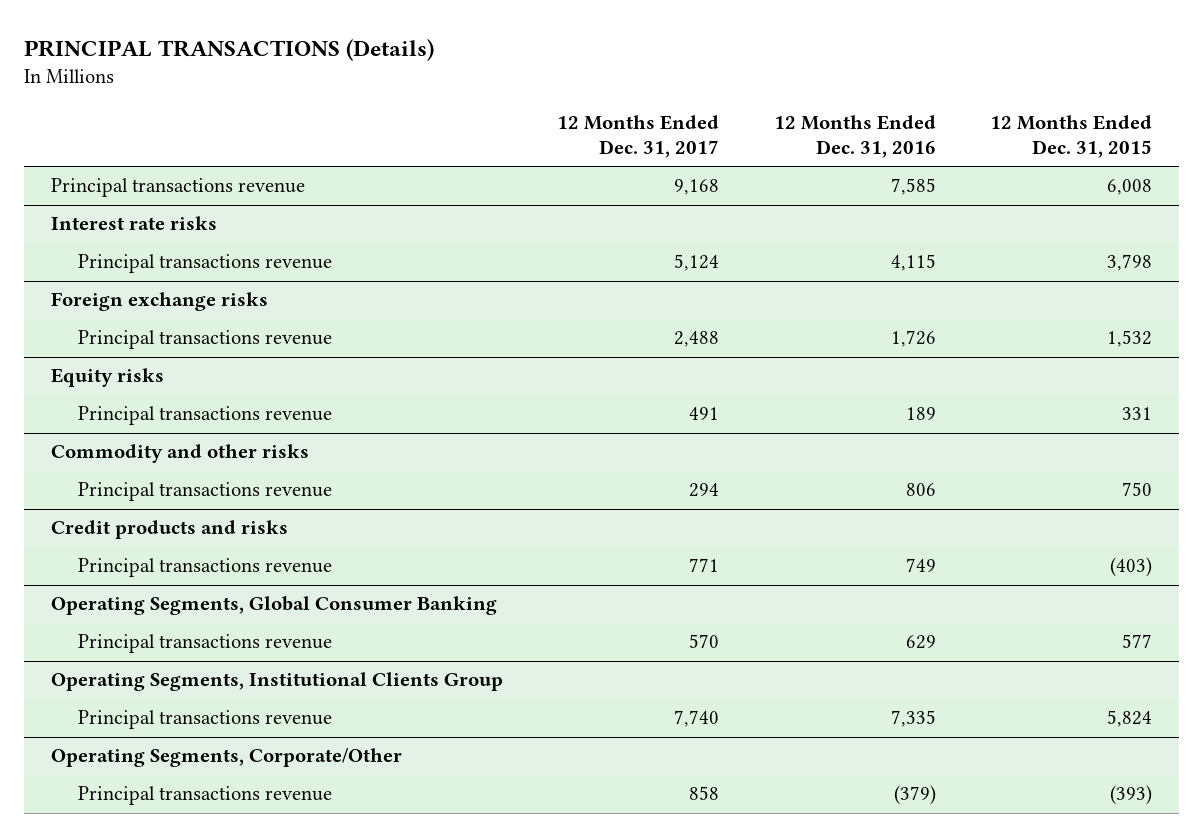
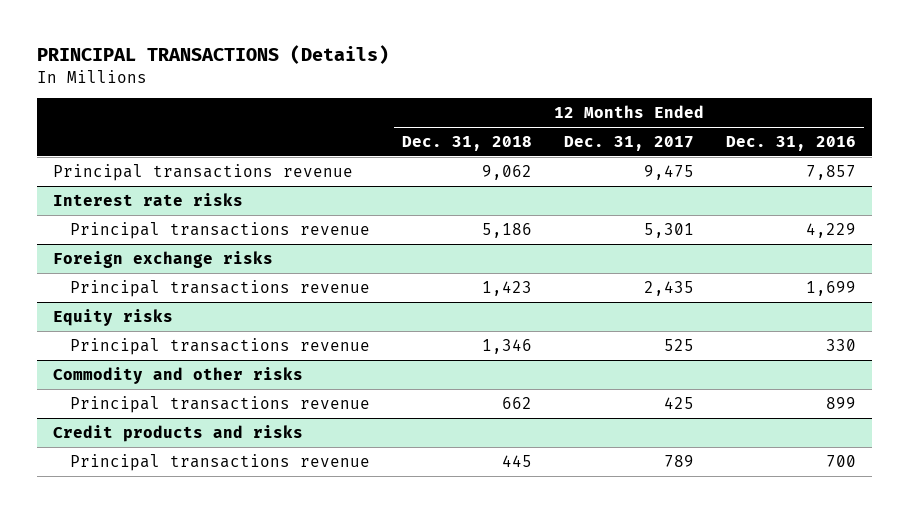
[990,115,1153,158] 12 Months Ended Dec. 31, 2015 -> none
none -> [401,136,532,152] Dec. 31, 2018
[674,179,720,196] 9,168 -> [643,164,694,180] 9,475
[890,178,936,196] 7,585 -> [805,164,856,180] 7,857
[674,254,720,272] 5,124 -> [643,222,694,238] 5,301
[890,254,936,272] 4,115 -> [805,222,856,238] 4,229
[674,331,720,348] 2,488 -> [643,280,694,296] 2,435
[890,330,936,348] 1,726 -> [805,280,856,296] 1,699
[689,407,720,421] 491 -> [663,338,694,351] 525
[905,407,936,421] 189 -> [825,338,856,351] 330
[689,483,720,498] 294 -> [663,396,694,409] 425
[905,483,936,497] 806 -> [825,396,856,409] 899
[50,596,497,616] Operating Segments, Global Consumer Banking -> none
[78,634,333,654] Principal transactions revenue -> none
[50,672,503,692] Operating Segments, Institutional Clients Group -> none
[78,710,333,730] Principal transactions revenue -> none
[50,748,402,768] Operating Segments, Corporate/Other -> none
[78,786,333,806] Principal transactions revenue -> none
[689,558,720,573] 771 -> [663,454,694,467] 789
[905,558,936,573] 749 -> [825,454,856,467] 700

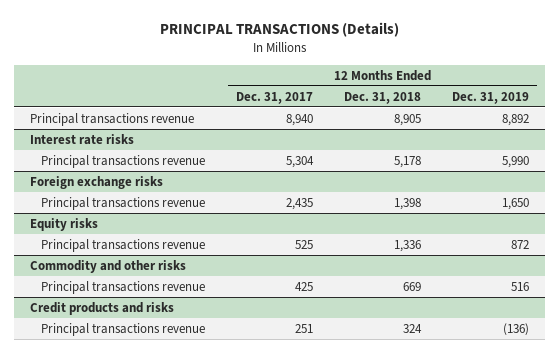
[725,136,856,152] Dec. 31, 2016 -> none
none -> [452,91,530,104] Dec. 31, 2019
[481,164,532,180] 9,062 -> [394,113,422,126] 8,905
[643,164,694,180] 9,475 -> [286,113,314,126] 8,940
[481,222,532,238] 5,186 -> [394,155,422,168] 5,178
[643,222,694,238] 5,301 -> [286,155,315,168] 5,304
[481,280,532,296] 1,423 -> [394,197,422,210] 1,398
[481,338,532,354] 1,346 -> [394,239,422,252] 1,336
[501,396,532,409] 662 -> [403,281,422,291] 669
[501,454,532,467] 445 -> [403,323,423,333] 324
[663,454,694,467] 789 -> [295,323,314,333] 251

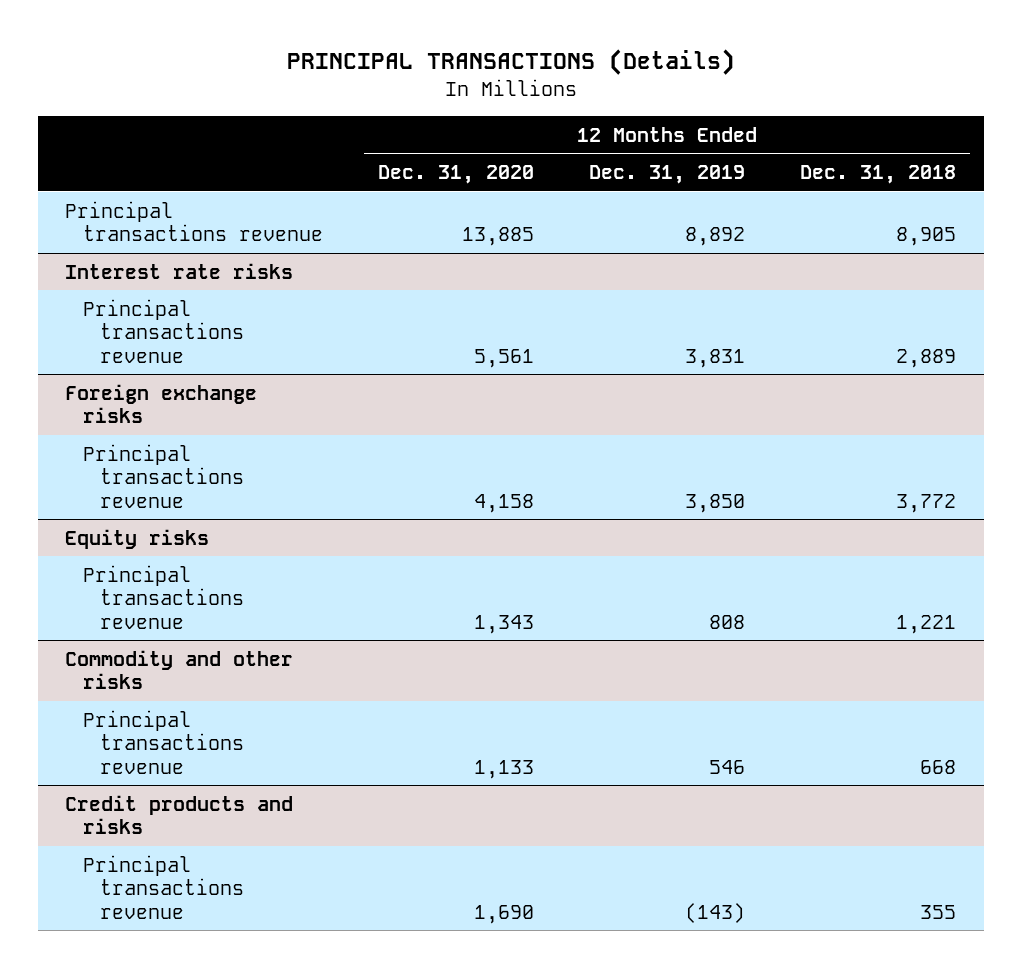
[236,91,314,104] Dec. 31, 2017 -> none
none -> [377,165,534,185] Dec. 31, 2020
[394,155,422,168] 5,178 -> [896,348,957,368] 2,889
[502,155,530,168] 5,990 -> [685,348,746,368] 3,831
[394,197,422,210] 1,398 -> [896,493,957,513] 3,772
[502,197,530,210] 1,650 -> [685,493,746,513] 3,850
[394,239,422,252] 1,336 -> [896,614,957,634] 1,221
[511,239,530,249] 872 -> [709,614,746,629] 808
[403,281,422,291] 669 -> [920,759,957,774] 668
[511,281,530,291] 516 -> [709,759,746,774] 546
[403,323,423,333] 324 -> [920,904,957,919] 355
[503,322,530,335] (136) -> [685,902,746,923] (143)

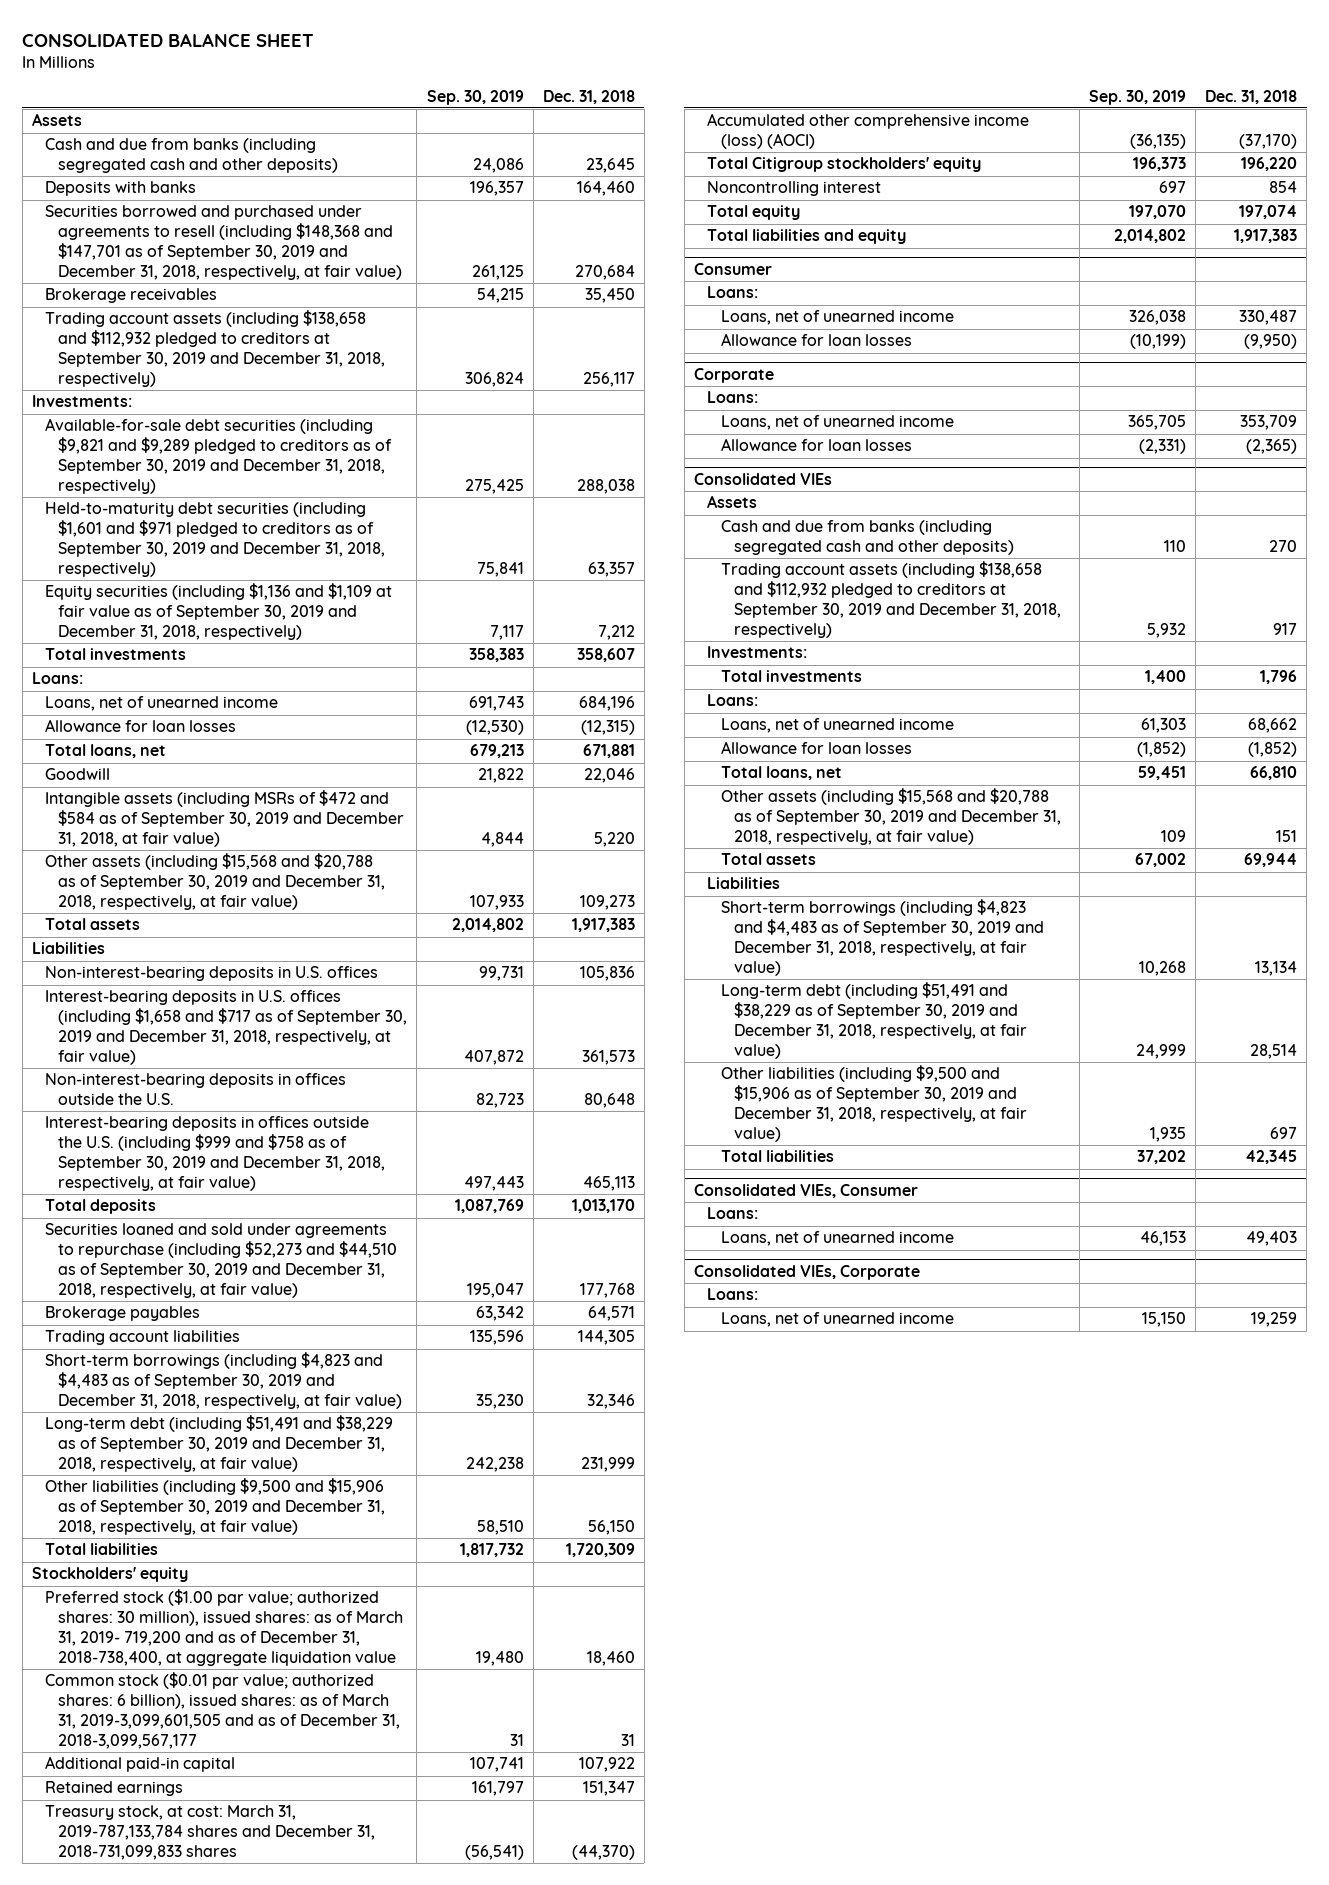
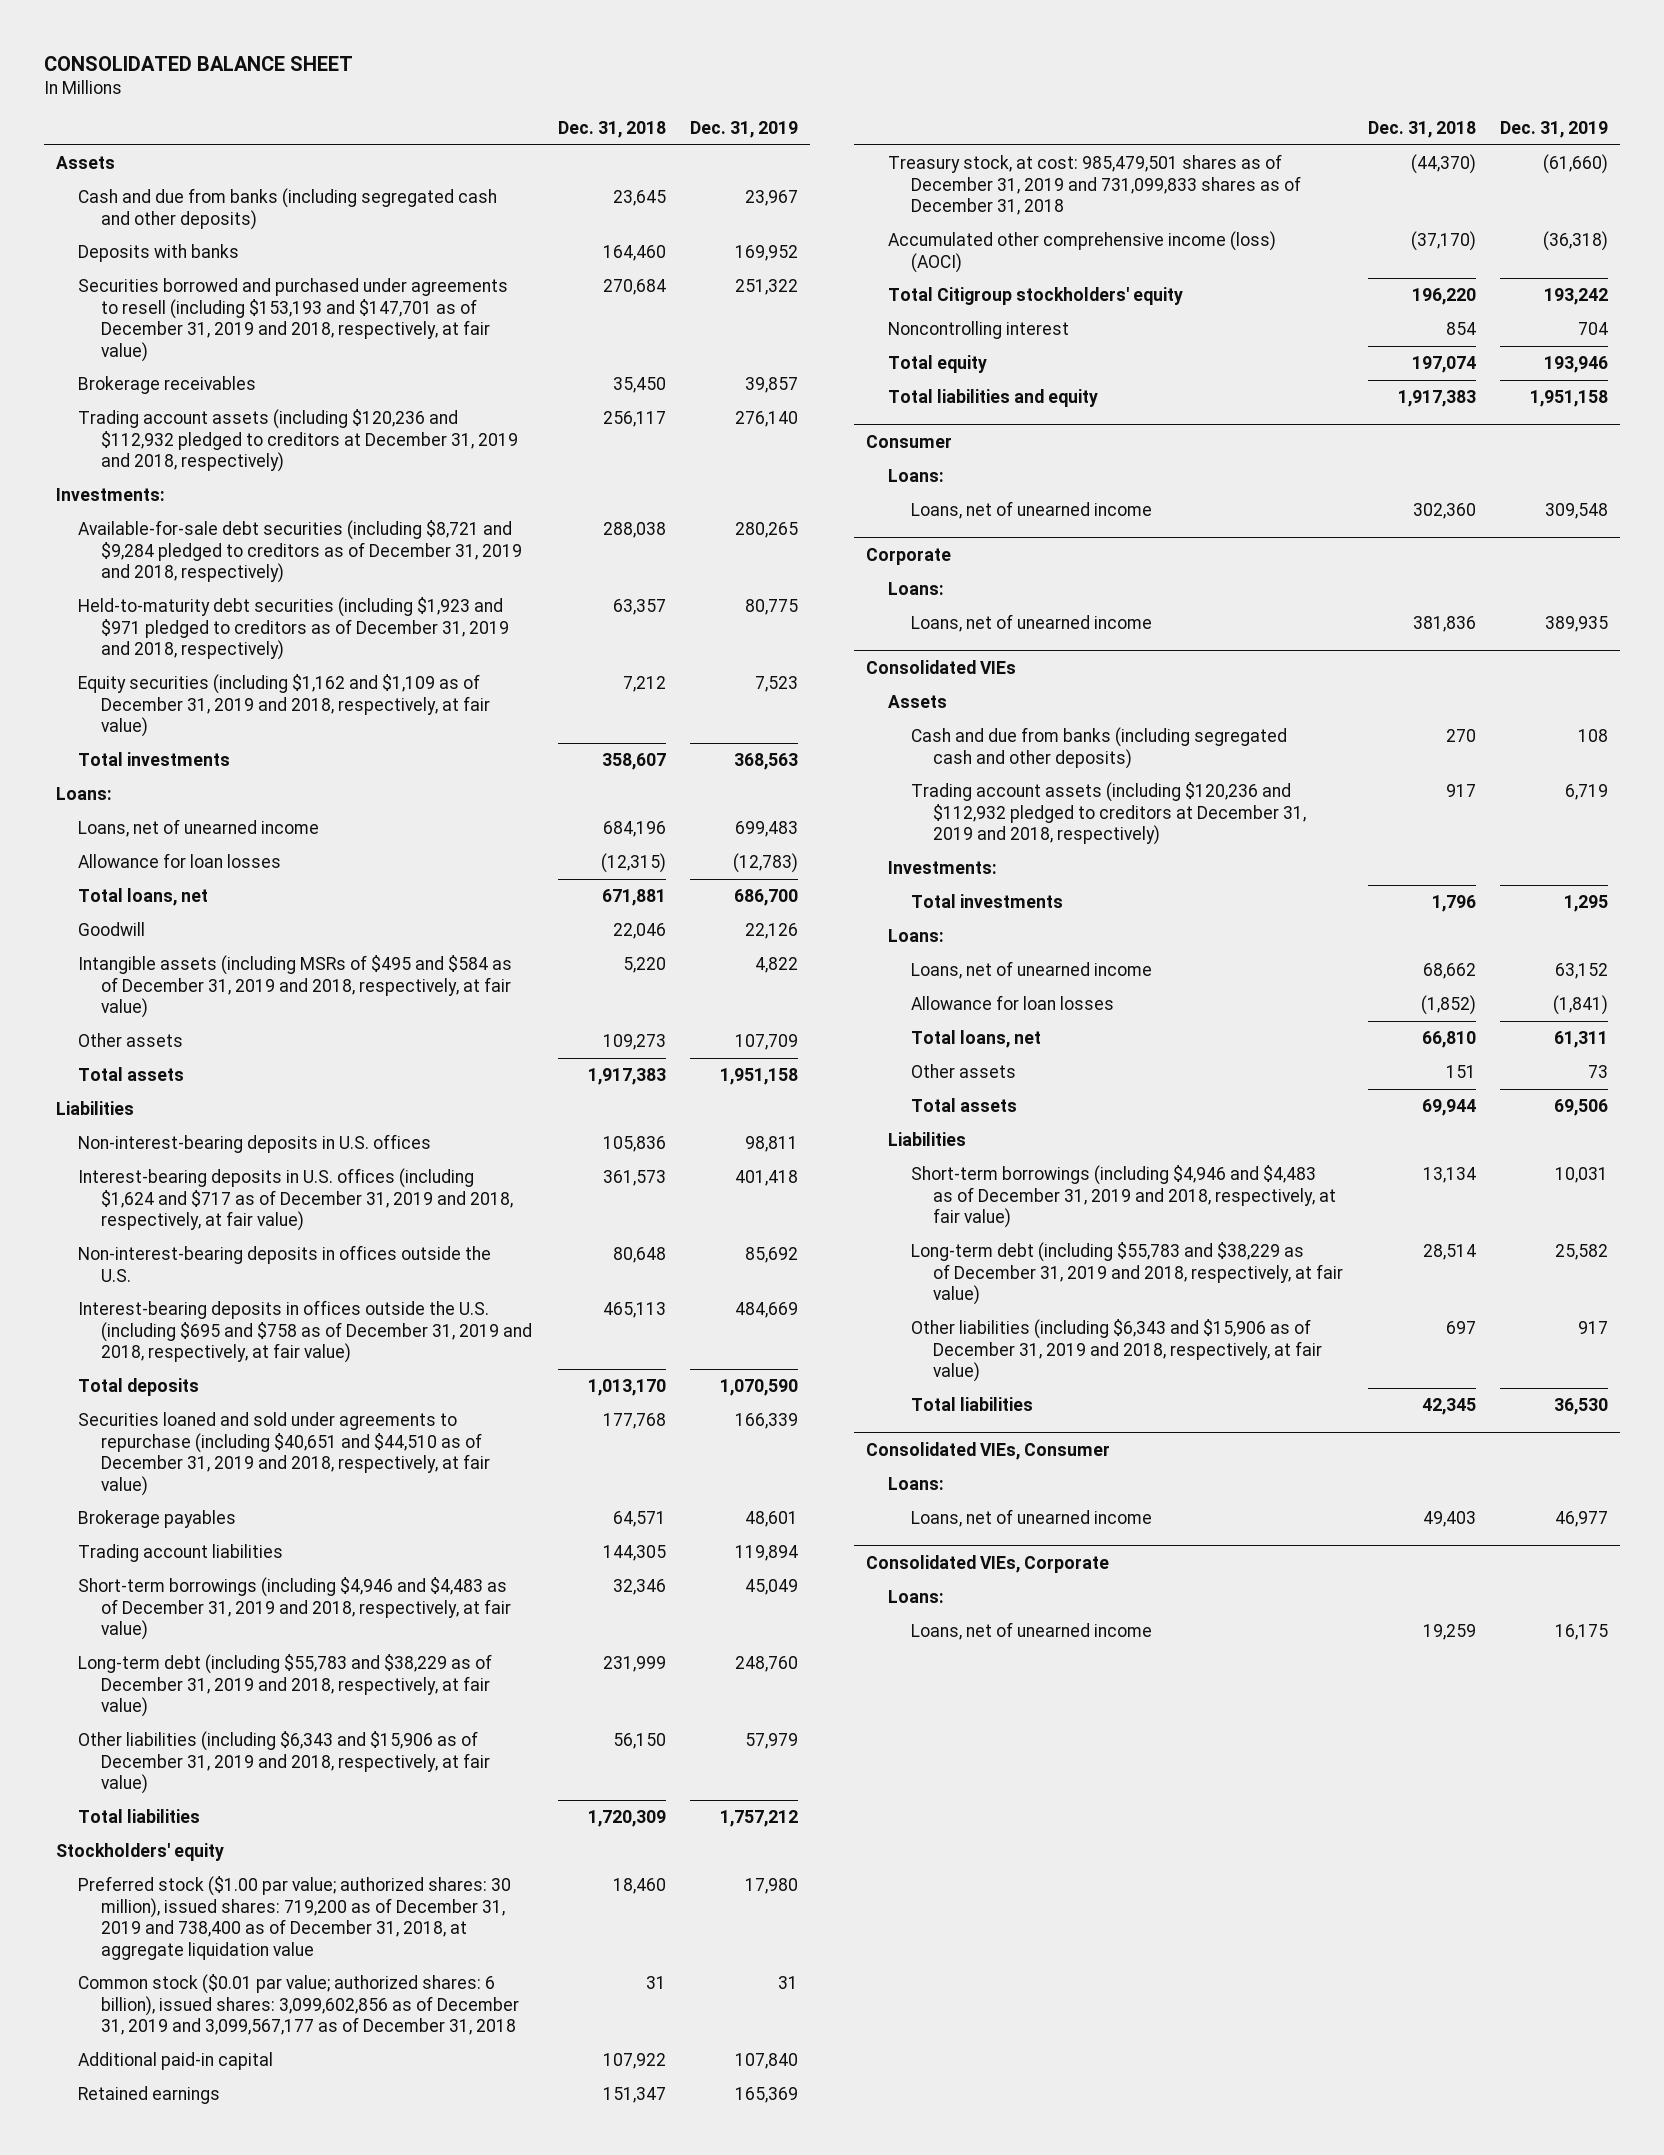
[426,89,524,105] Sep. 30, 2019 -> none
none -> [690,121,799,139] Dec. 31, 2019
[45,205,403,280] Securities borrowed and purchased under agreements to resell (including $148,368 and $147,701 as of September 30, 2019 and December 31, 2018, respectively, at fair value) -> [78,278,509,362] Securities borrowed and purchased under agreements to resell (including $153,193 and $147,701 as of December 31, 2019 and 2018, respectively, at fair value)
[45,310,386,387] Trading account assets (including $138,658 and $112,932 pledged to creditors at September 30, 2019 and December 31, 2018, respectively) -> [78,409,518,473] Trading account assets (including $120,236 and $112,932 pledged to creditors at December 31, 2019 and 2018, respectively)
[45,418,393,494] Available-for-sale debt securities (including $9,821 and $9,289 pledged to creditors as of September 30, 2019 and December 31, 2018, respectively) -> [78,520,522,584] Available-for-sale debt securities (including $8,721 and $9,284 pledged to creditors as of December 31, 2019 and 2018, respectively)
[45,502,386,577] Held-to-maturity debt securities (including $1,601 and $971 pledged to creditors as of September 30, 2019 and December 31, 2018, respectively) -> [78,597,509,661] Held-to-maturity debt securities (including $1,923 and $971 pledged to creditors as of December 31, 2019 and 2018, respectively)
[45,583,393,640] Equity securities (including $1,136 and $1,109 at fair value as of September 30, 2019 and December 31, 2018, respectively) -> [78,674,490,738] Equity securities (including $1,162 and $1,109 as of December 31, 2019 and 2018, respectively, at fair value)
[45,790,405,847] Intangible assets (including MSRs of $472 and $584 as of September 30, 2019 and December 31, 2018, at fair value) -> [78,955,513,1019] Intangible assets (including MSRs of $495 and $584 as of December 31, 2019 and 2018, respectively, at fair value)
[45,853,386,910] Other assets (including $15,568 and $20,788 as of September 30, 2019 and December 31, 2018, respectively, at fair value) -> [78,1033,184,1048] Other assets
[45,990,408,1065] Interest-bearing deposits in U.S. offices (including $1,658 and $717 as of September 30, 2019 and December 31, 2018, respectively, at fair value) -> [78,1168,513,1232] Interest-bearing deposits in U.S. offices (including $1,624 and $717 as of December 31, 2019 and 2018, respectively, at fair value)
[45,1116,386,1191] Interest-bearing deposits in offices outside the U.S. (including $999 and $758 as of September 30, 2019 and December 31, 2018, respectively, at fair value) -> [78,1300,532,1364] Interest-bearing deposits in offices outside the U.S. (including $695 and $758 as of December 31, 2019 and 2018, respectively, at fair value)
[45,1223,398,1298] Securities loaned and sold under agreements to repurchase (including $52,273 and $44,510 as of September 30, 2019 and December 31, 2018, respectively, at fair value) -> [78,1412,490,1496] Securities loaned and sold under agreements to repurchase (including $40,651 and $44,510 as of December 31, 2019 and 2018, respectively, at fair value)
[45,1352,403,1409] Short-term borrowings (including $4,823 and $4,483 as of September 30, 2019 and December 31, 2018, respectively, at fair value) -> [78,1577,511,1641] Short-term borrowings (including $4,946 and $4,483 as of December 31, 2019 and 2018, respectively, at fair value)
[45,1415,394,1472] Long-term debt (including $51,491 and $38,229 as of September 30, 2019 and December 31, 2018, respectively, at fair value) -> [78,1654,493,1718] Long-term debt (including $55,783 and $38,229 as of December 31, 2019 and 2018, respectively, at fair value)
[45,1478,386,1535] Other liabilities (including $9,500 and $15,906 as of September 30, 2019 and December 31, 2018, respectively, at fair value) -> [78,1731,490,1795] Other liabilities (including $6,343 and $15,906 as of December 31, 2019 and 2018, respectively, at fair value)
[45,1589,404,1666] Preferred stock ($1.00 par value; authorized shares: 30 million), issued shares: as of March 31, 2019- 719,200 and as of December 31, 2018-738,400, at aggregate liquidation value -> [78,1876,512,1960] Preferred stock ($1.00 par value; authorized shares: 30 million), issued shares: 719,200 as of December 31, 2019 and 738,400 as of December 31, 2018, at aggregate liquidation value
[45,1672,401,1749] Common stock ($0.01 par value; authorized shares: 6 billion), issued shares: as of March 31, 2019-3,099,601,505 and as of December 31, 2018-3,099,567,177 -> [78,1974,519,2036] Common stock ($0.01 par value; authorized shares: 6 billion), issued shares: 3,099,602,856 as of December 31, 2019 and 3,099,567,177 as of December 31, 2018
[45,1805,376,1860] Treasury stock, at cost: March 31, 2019-787,133,784 shares and December 31, 2018-731,099,833 shares -> [888,154,1301,216] Treasury stock, at cost: 985,479,501 shares as of December 31, 2019 and 731,099,833 shares as of December 31, 2018
[720,333,912,347] Allowance for loan losses -> none
[1238,310,1297,326] 330,487 -> [1412,503,1476,520] 302,360
[720,438,912,452] Allowance for loan losses -> none
[1239,415,1297,431] 353,709 -> [1412,616,1476,633] 381,836
[720,561,1061,638] Trading account assets (including $138,658 and $112,932 pledged to creditors at September 30, 2019 and December 31, 2018, respectively) -> [910,782,1307,846] Trading account assets (including $120,236 and $112,932 pledged to creditors at December 31, 2019 and 2018, respectively)
[720,788,1061,845] Other assets (including $15,568 and $20,788 as of September 30, 2019 and December 31, 2018, respectively, at fair value) -> [910,1064,1016,1079] Other assets
[720,899,1044,976] Short-term borrowings (including $4,823 and $4,483 as of September 30, 2019 and December 31, 2018, respectively, at fair value) -> [910,1165,1337,1229] Short-term borrowings (including $4,946 and $4,483 as of December 31, 2019 and 2018, respectively, at fair value)
[720,982,1027,1059] Long-term debt (including $51,491 and $38,229 as of September 30, 2019 and December 31, 2018, respectively, at fair value) -> [910,1242,1344,1306] Long-term debt (including $55,783 and $38,229 as of December 31, 2019 and 2018, respectively, at fair value)
[720,1065,1027,1142] Other liabilities (including $9,500 and $15,906 as of September 30, 2019 and December 31, 2018, respectively, at fair value) -> [910,1319,1323,1383] Other liabilities (including $6,343 and $15,906 as of December 31, 2019 and 2018, respectively, at fair value)

